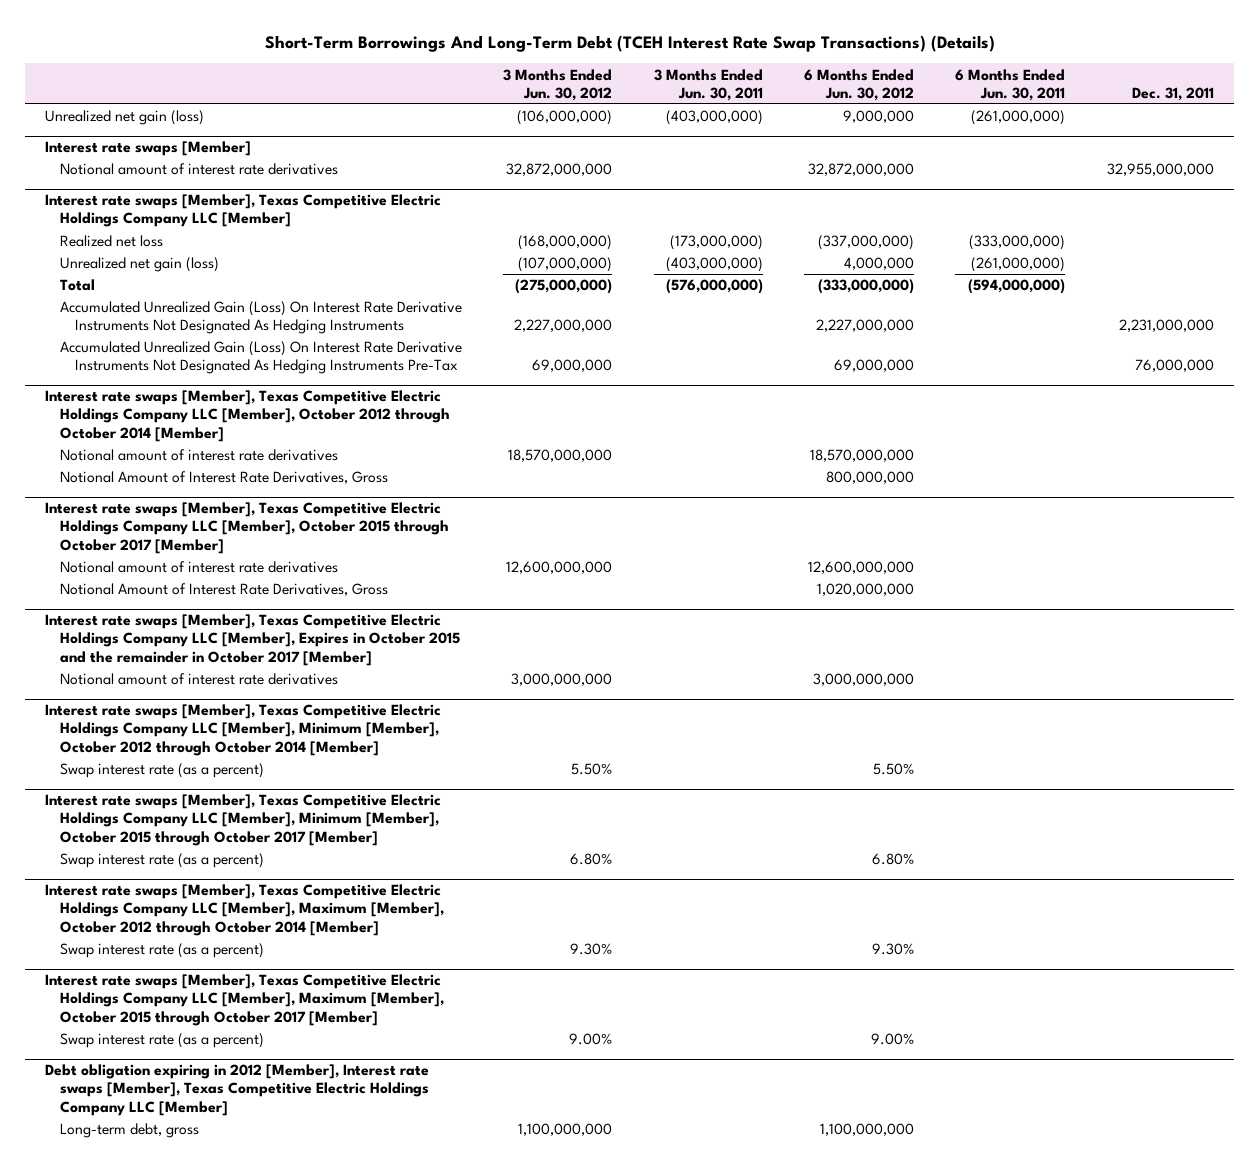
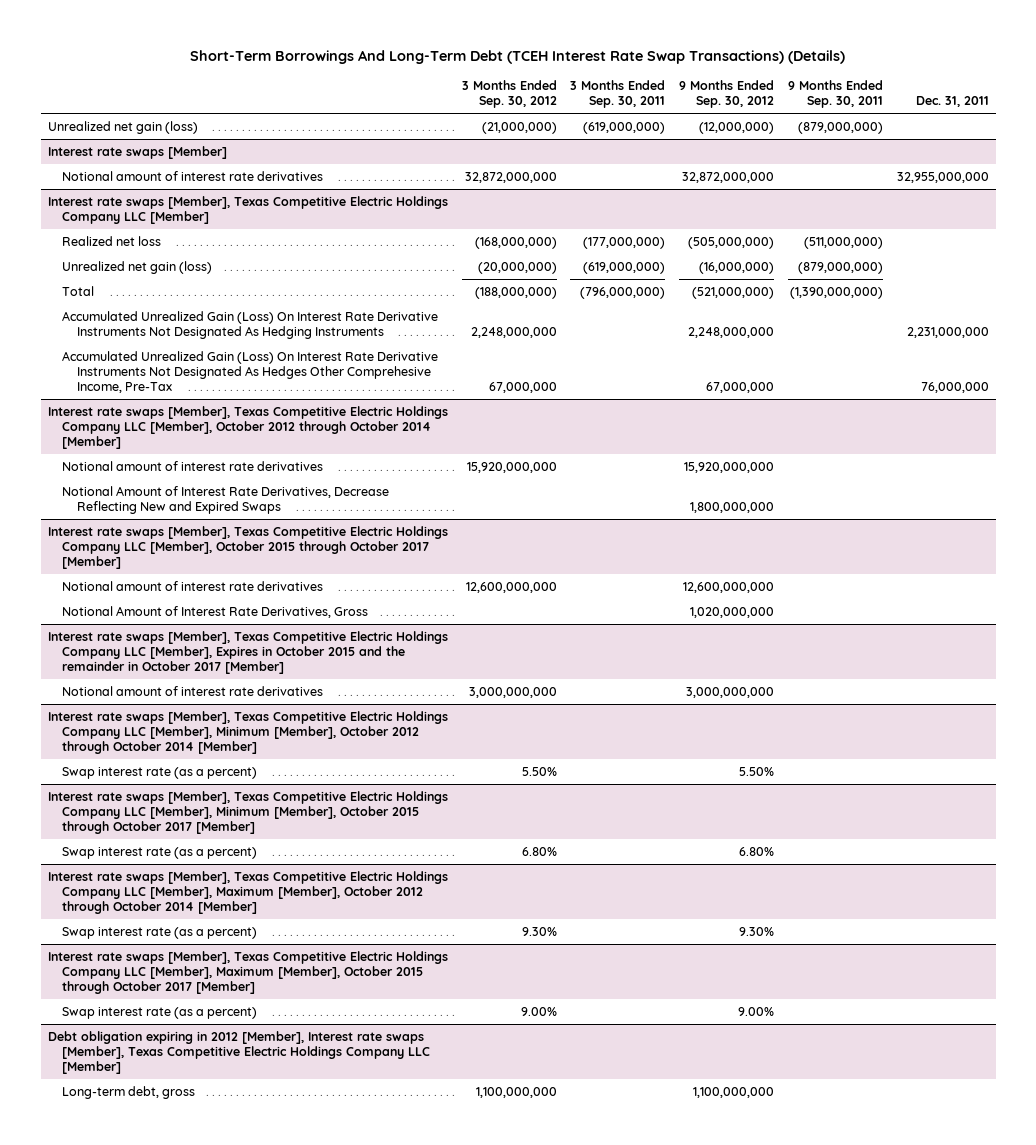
[503,68,613,101] 3 Months Ended Jun. 30, 2012 -> none
[653,68,763,101] 3 Months Ended Jun. 30, 2011 -> none
[804,68,915,101] 6 Months Ended Jun. 30, 2012 -> none
[955,68,1066,101] 6 Months Ended Jun. 30, 2011 -> none
none -> [461,80,557,109] 3 Months Ended Sep. 30, 2012
none -> [570,80,666,109] 3 Months Ended Sep. 30, 2011
none -> [679,80,775,109] 9 Months Ended Sep. 30, 2012
none -> [787,80,883,109] 9 Months Ended Sep. 30, 2011
[59,341,462,375] Accumulated Unrealized Gain (Loss) On Interest Rate Derivative Instruments Not Designated As Hedging Instruments Pre-Tax -> [62,350,439,394] Accumulated Unrealized Gain (Loss) On Interest Rate Derivative Instruments Not Designated As Hedges Other Comprehesive Income, Pre-Tax
[59,471,388,485] Notional Amount of Interest Rate Derivatives, Gross -> none
none -> [62,485,390,515] Notional Amount of Interest Rate Derivatives, Decrease Reflecting New and Expired Swaps

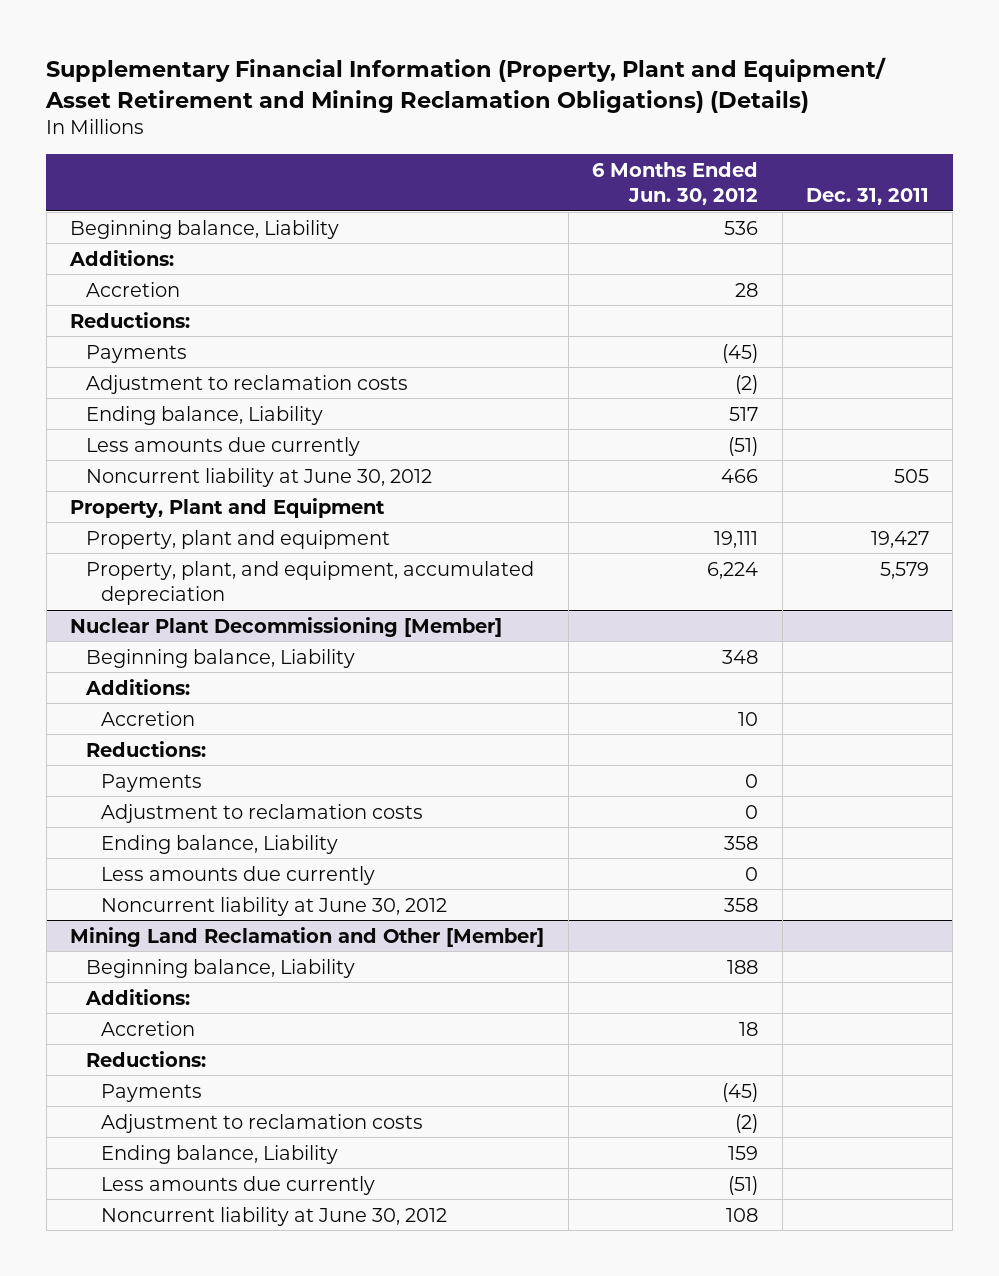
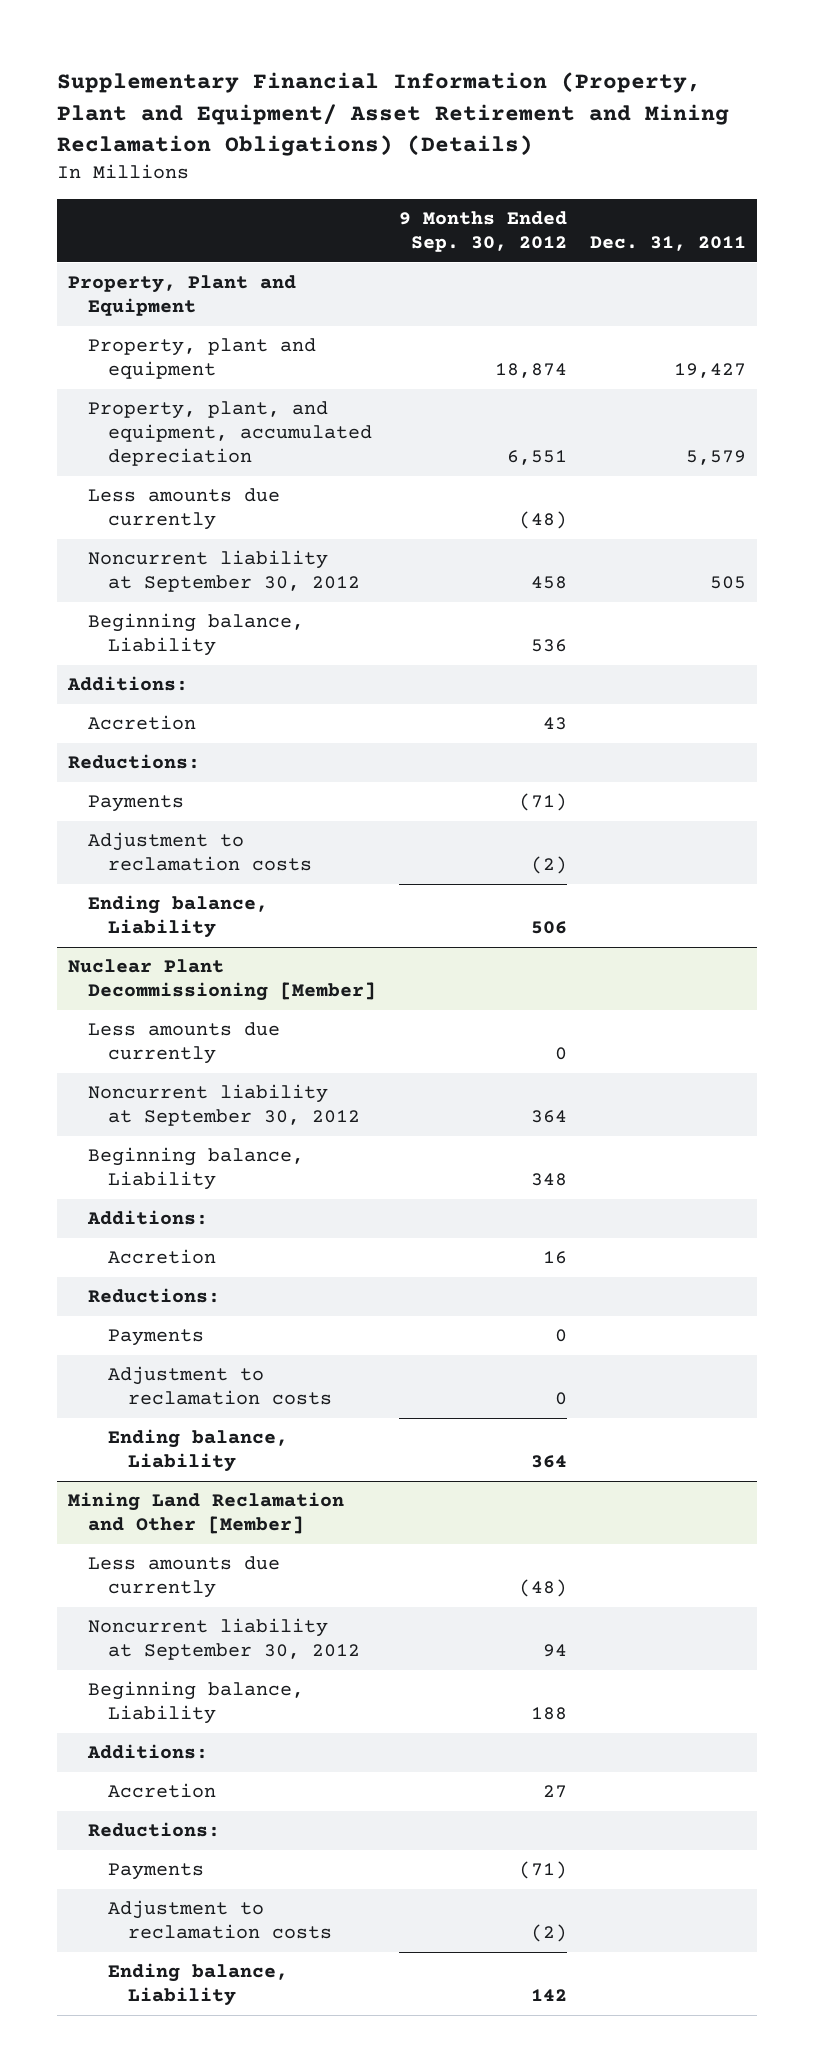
[592,161,759,205] 6 Months Ended Jun. 30, 2012 -> none
none -> [398,210,567,252] 9 Months Ended Sep. 30, 2012
[70,497,386,518] Property, Plant and Equipment -> [68,275,297,317] Property, Plant and Equipment
[85,529,390,549] Property, plant and equipment -> [88,338,317,380] Property, plant and equipment
[85,560,534,605] Property, plant, and equipment, accumulated depreciation -> [88,401,373,467] Property, plant, and equipment, accumulated depreciation
[85,436,360,456] Less amounts due currently -> [88,488,281,531] Less amounts due currently
none -> [88,550,361,593] Noncurrent liability at September 30, 2012
[85,467,432,487] Noncurrent liability at June 30, 2012 -> none
[100,865,375,885] Less amounts due currently -> [88,1022,281,1065] Less amounts due currently
none -> [88,1084,361,1127] Noncurrent liability at September 30, 2012
[100,896,447,916] Noncurrent liability at June 30, 2012 -> none
[100,1175,375,1195] Less amounts due currently -> [88,1556,281,1599] Less amounts due currently
none -> [88,1618,361,1661] Noncurrent liability at September 30, 2012
[100,1206,447,1226] Noncurrent liability at June 30, 2012 -> none

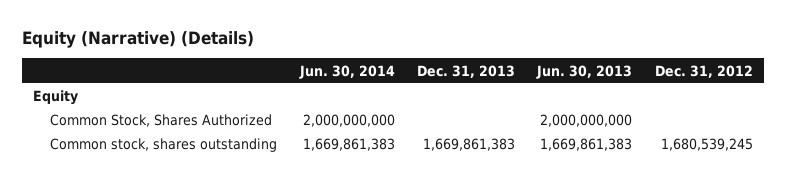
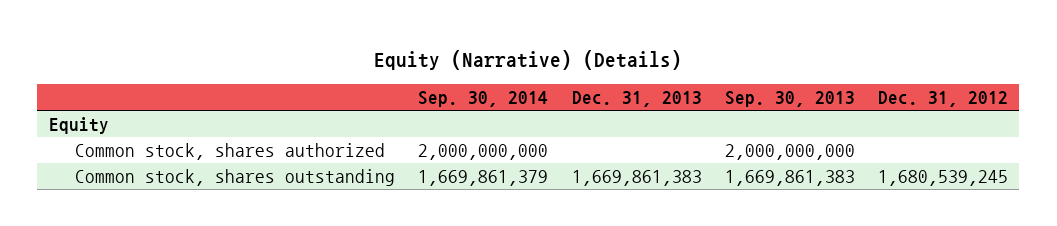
[298,64,395,79] Jun. 30, 2014 -> none
[536,64,633,79] Jun. 30, 2013 -> none
none -> [418,91,549,108] Sep. 30, 2014
none -> [724,91,855,108] Sep. 30, 2013
[50,114,273,128] Common Stock, Shares Authorized -> [75,142,386,160] Common stock, shares authorized

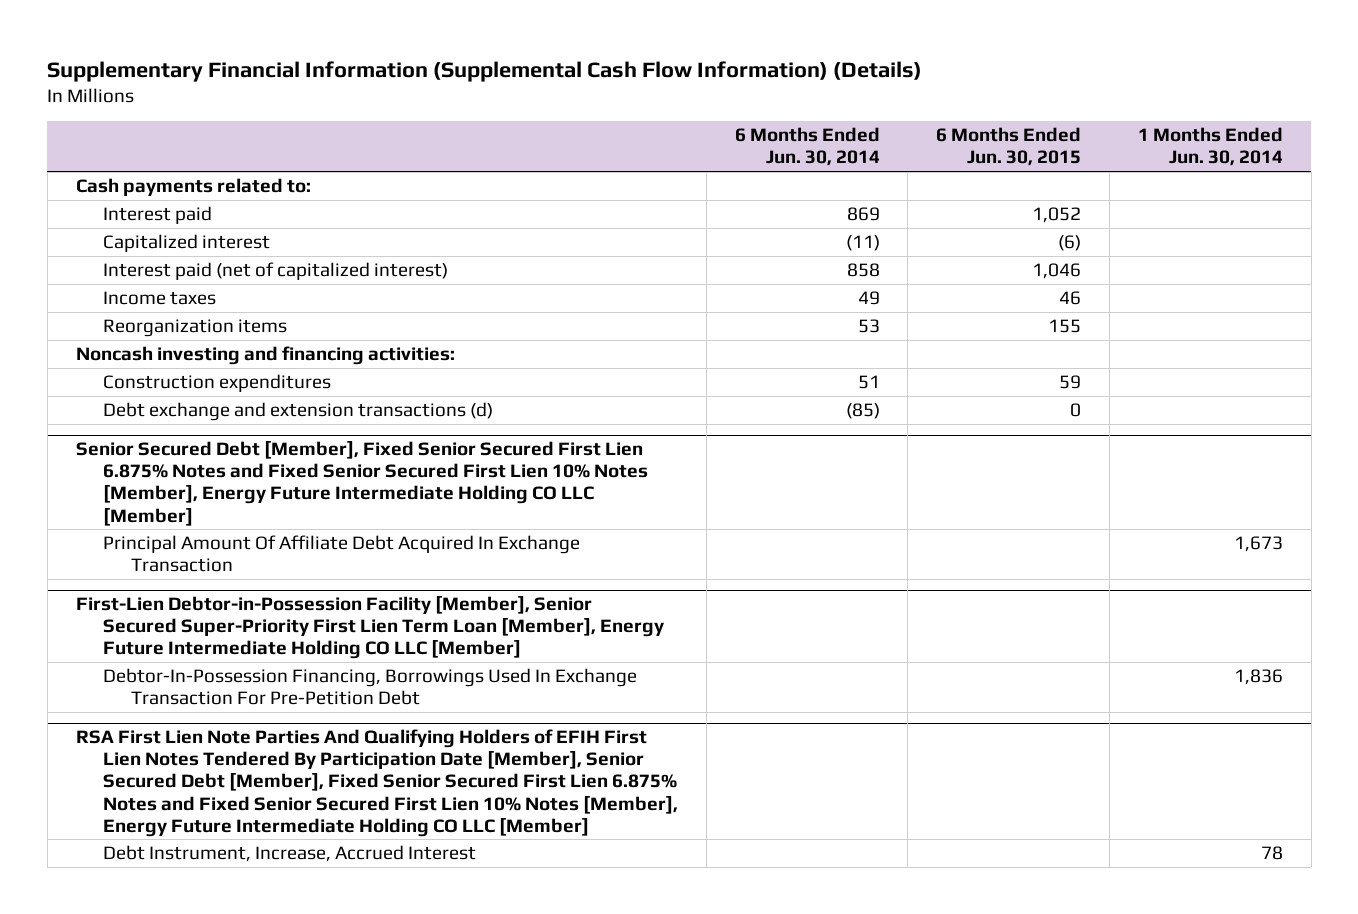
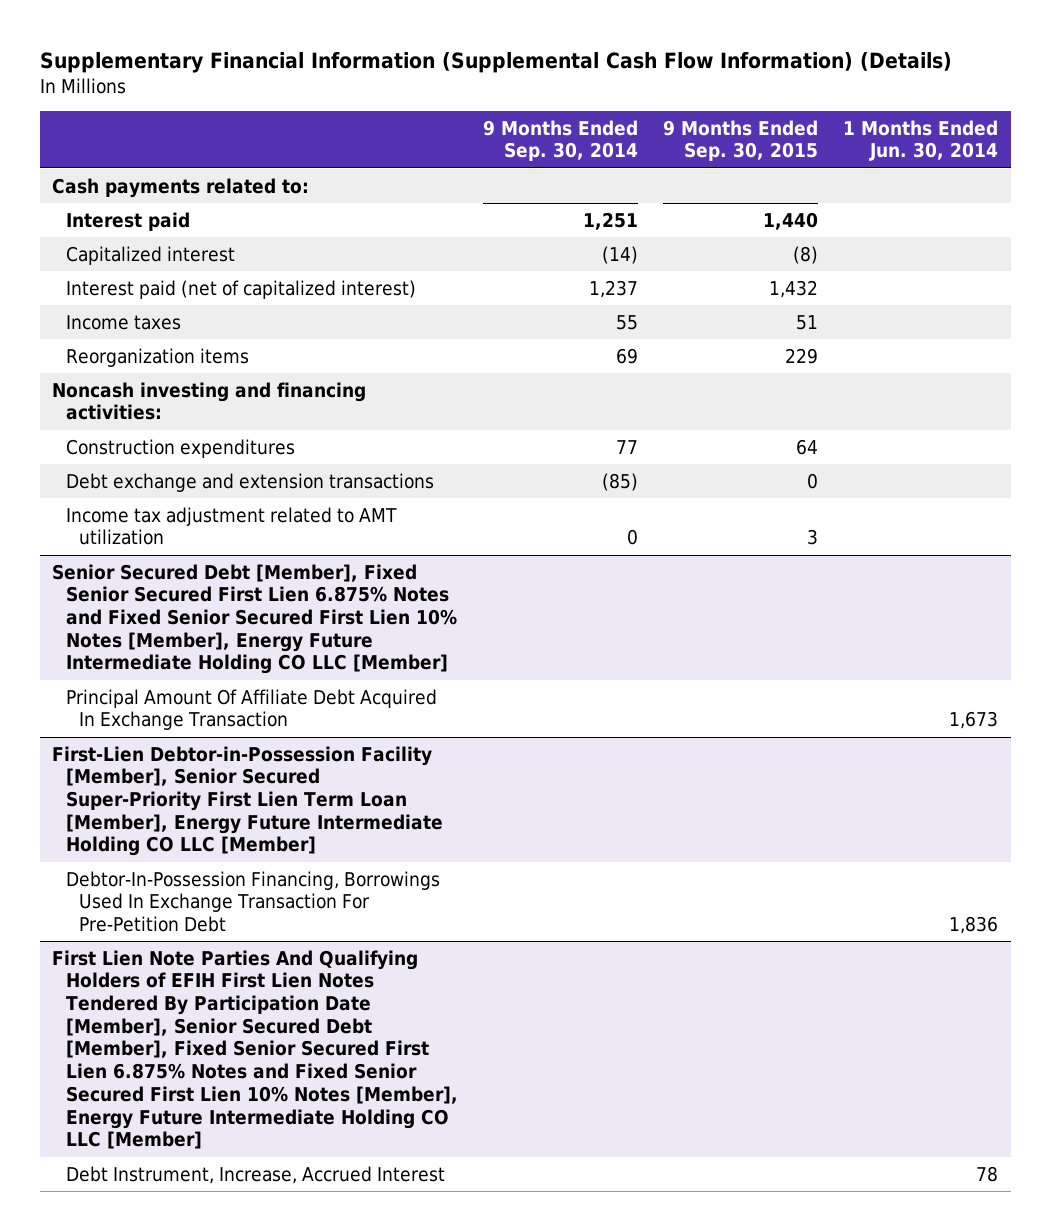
[734,127,880,167] 6 Months Ended Jun. 30, 2014 -> none
[936,127,1082,167] 6 Months Ended Jun. 30, 2015 -> none
none -> [482,119,638,162] 9 Months Ended Sep. 30, 2014
none -> [663,119,819,162] 9 Months Ended Sep. 30, 2015
[103,402,494,422] Debt exchange and extension transactions (d) -> [65,472,434,492] Debt exchange and extension transactions
none -> [65,506,397,546] Income tax adjustment related to AMT utilization
[75,729,679,837] RSA First Lien Note Parties And Qualifying Holders of EFIH First Lien Notes Tendered By Participation Date [Member], Senior Secured Debt [Member], Fixed Senior Secured First Lien 6.875% Notes and Fixed Senior Secured First Lien 10% Notes [Member], Energy Future Intermediate Holding CO LLC [Member] -> [52,949,458,1150] First Lien Note Parties And Qualifying Holders of EFIH First Lien Notes Tendered By Participation Date [Member], Senior Secured Debt [Member], Fixed Senior Secured First Lien 6.875% Notes and Fixed Senior Secured First Lien 10% Notes [Member], Energy Future Intermediate Holding CO LLC [Member]

